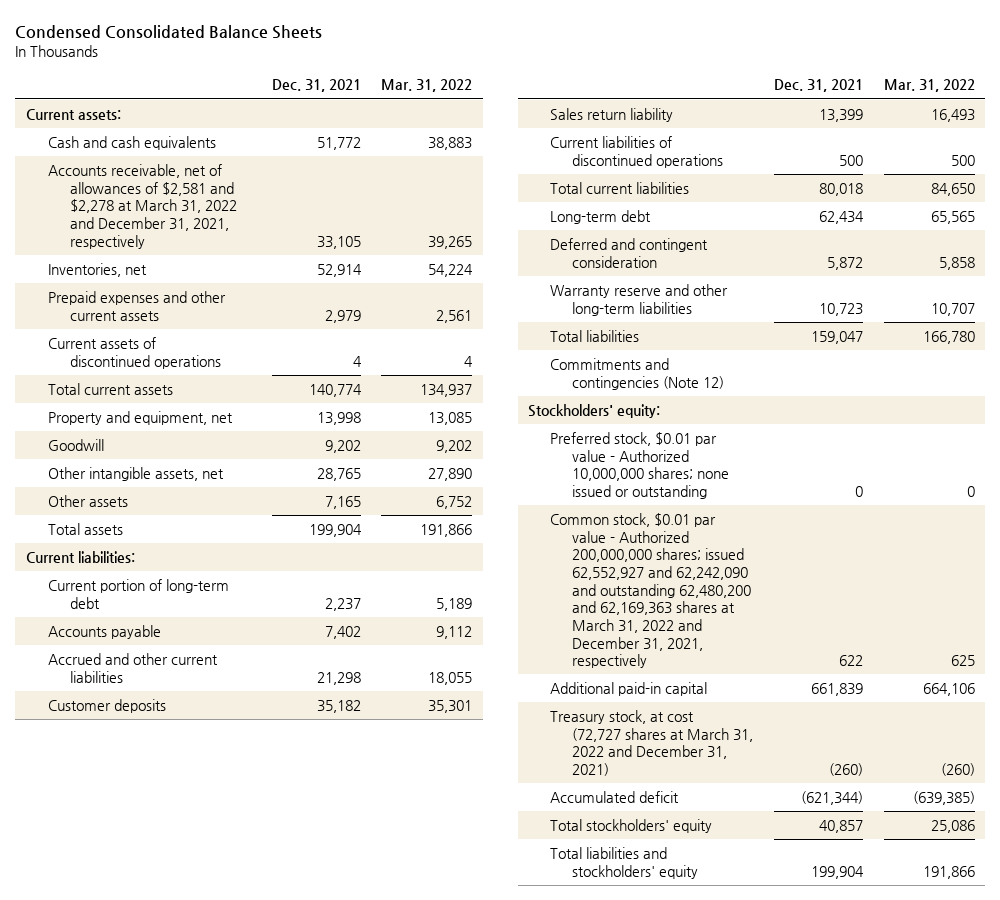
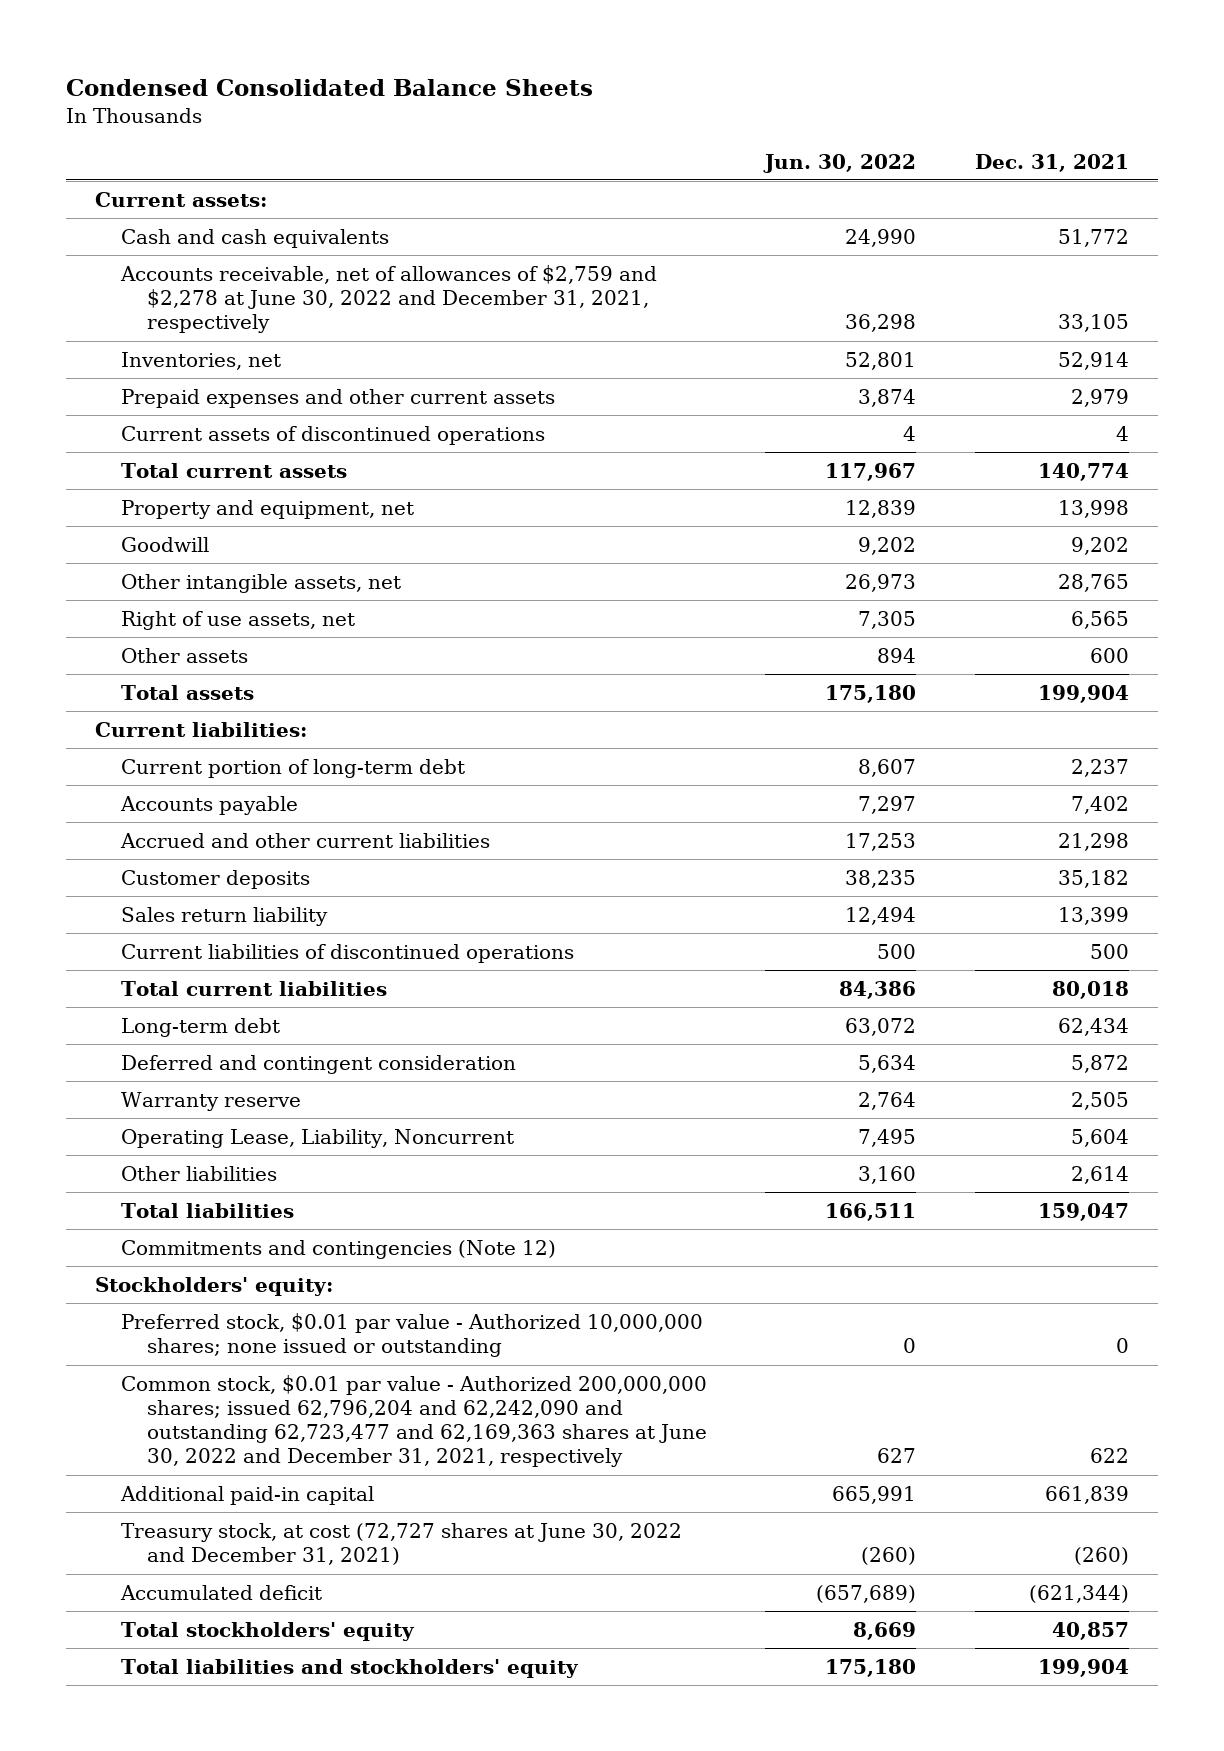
[381,79,473,93] Mar. 31, 2022 -> none
none -> [763,153,917,173] Jun. 30, 2022
[47,164,238,249] Accounts receivable, net of allowances of $2,581 and $2,278 at March 31, 2022 and December 31, 2021, respectively -> [119,264,657,334] Accounts receivable, net of allowances of $2,759 and $2,278 at June 30, 2022 and December 31, 2021, respectively
none -> [120,610,355,630] Right of use assets, net
[324,496,361,510] 7,165 -> [1090,647,1130,663] 600
[550,284,729,316] Warranty reserve and other long-term liabilities -> [120,1091,301,1111] Warranty reserve
[819,302,864,316] 10,723 -> [1071,1091,1130,1110] 2,505
none -> [120,1128,514,1148] Operating Lease, Liability, Noncurrent
none -> [120,1165,277,1181] Other liabilities
[550,513,752,669] Common stock, $0.01 par value - Authorized 200,000,000 shares; issued 62,552,927 and 62,242,090 and outstanding 62,480,200 and 62,169,363 shares at March 31, 2022 and December 31, 2021, respectively -> [120,1374,707,1468] Common stock, $0.01 par value - Authorized 200,000,000 shares; issued 62,796,204 and 62,242,090 and outstanding 62,723,477 and 62,169,363 shares at June 30, 2022 and December 31, 2021, respectively
[550,710,754,777] Treasury stock, at cost (72,727 shares at March 31, 2022 and December 31, 2021) -> [120,1522,682,1566] Treasury stock, at cost (72,727 shares at June 30, 2022 and December 31, 2021)

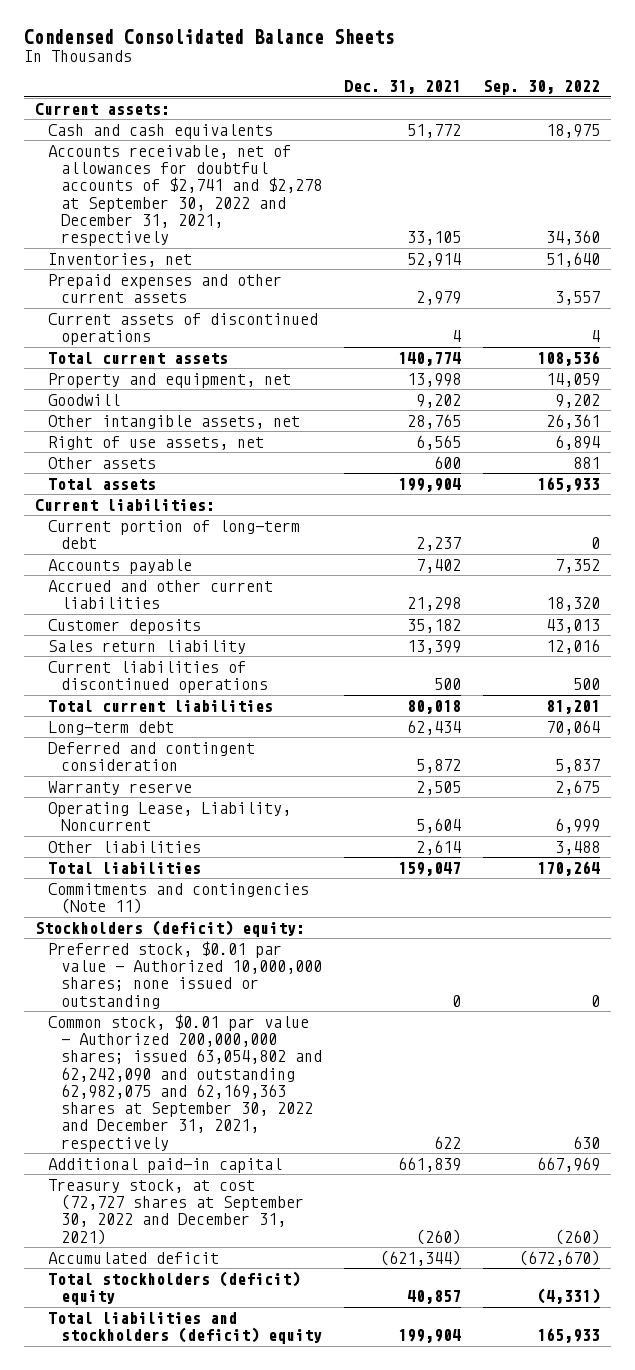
[763,153,917,173] Jun. 30, 2022 -> none
none -> [483,80,601,96] Sep. 30, 2022
[119,264,657,334] Accounts receivable, net of allowances of $2,759 and $2,278 at June 30, 2022 and December 31, 2021, respectively -> [47,144,323,247] Accounts receivable, net of allowances for doubtful accounts of $2,741 and $2,278 at September 30, 2022 and December 31, 2021, respectively
[120,1239,556,1259] Commitments and contingencies (Note 12) -> [47,882,309,915] Commitments and contingencies (Note 11)
[95,1276,334,1296] Stockholders' equity: -> [34,919,305,937] Stockholders (deficit) equity:
[120,1374,707,1468] Common stock, $0.01 par value - Authorized 200,000,000 shares; issued 62,796,204 and 62,242,090 and outstanding 62,723,477 and 62,169,363 shares at June 30, 2022 and December 31, 2021, respectively -> [47,1013,323,1152] Common stock, $0.01 par value - Authorized 200,000,000 shares; issued 63,054,802 and 62,242,090 and outstanding 62,982,075 and 62,169,363 shares at September 30, 2022 and December 31, 2021, respectively
[120,1522,682,1566] Treasury stock, at cost (72,727 shares at June 30, 2022 and December 31, 2021) -> [47,1178,305,1245] Treasury stock, at cost (72,727 shares at September 30, 2022 and December 31, 2021)
[120,1621,415,1641] Total stockholders' equity -> [47,1270,300,1306] Total stockholders (deficit) equity
[120,1658,579,1678] Total liabilities and stockholders' equity -> [47,1311,323,1345] Total liabilities and stockholders (deficit) equity

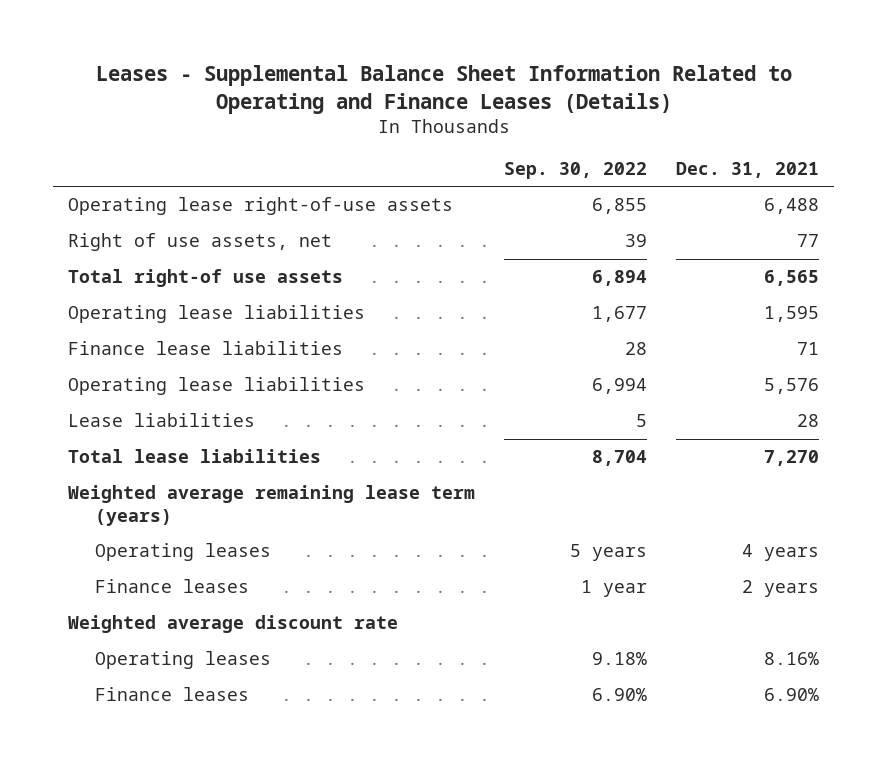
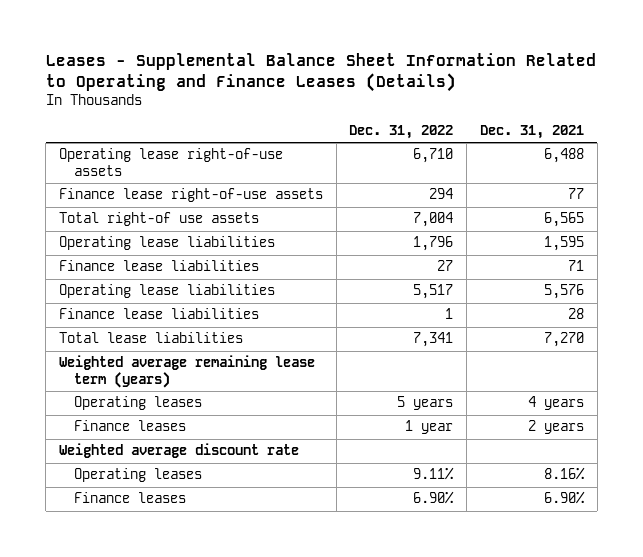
[504,161,648,179] Sep. 30, 2022 -> none
none -> [349,125,454,140] Dec. 31, 2022
[67,233,332,252] Right of use assets, net -> [58,188,323,203] Finance lease right-of-use assets
[67,413,255,428] Lease liabilities -> [58,308,259,320] Finance lease liabilities

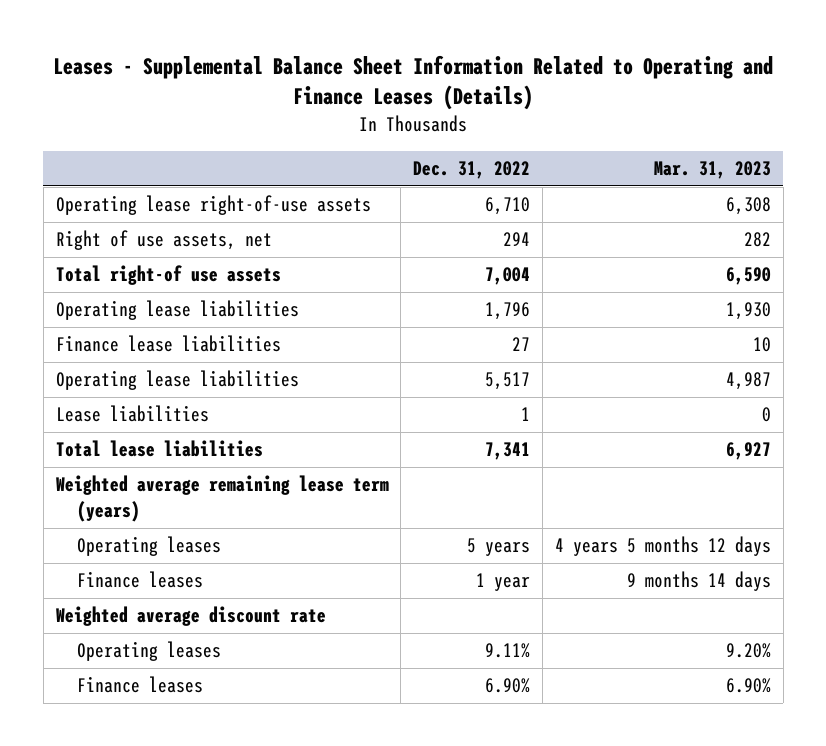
[479,125,584,140] Dec. 31, 2021 -> none
none -> [653,161,771,180] Mar. 31, 2023
[58,188,323,203] Finance lease right-of-use assets -> [55,230,272,251] Right of use assets, net
[58,308,259,320] Finance lease liabilities -> [55,405,209,423] Lease liabilities

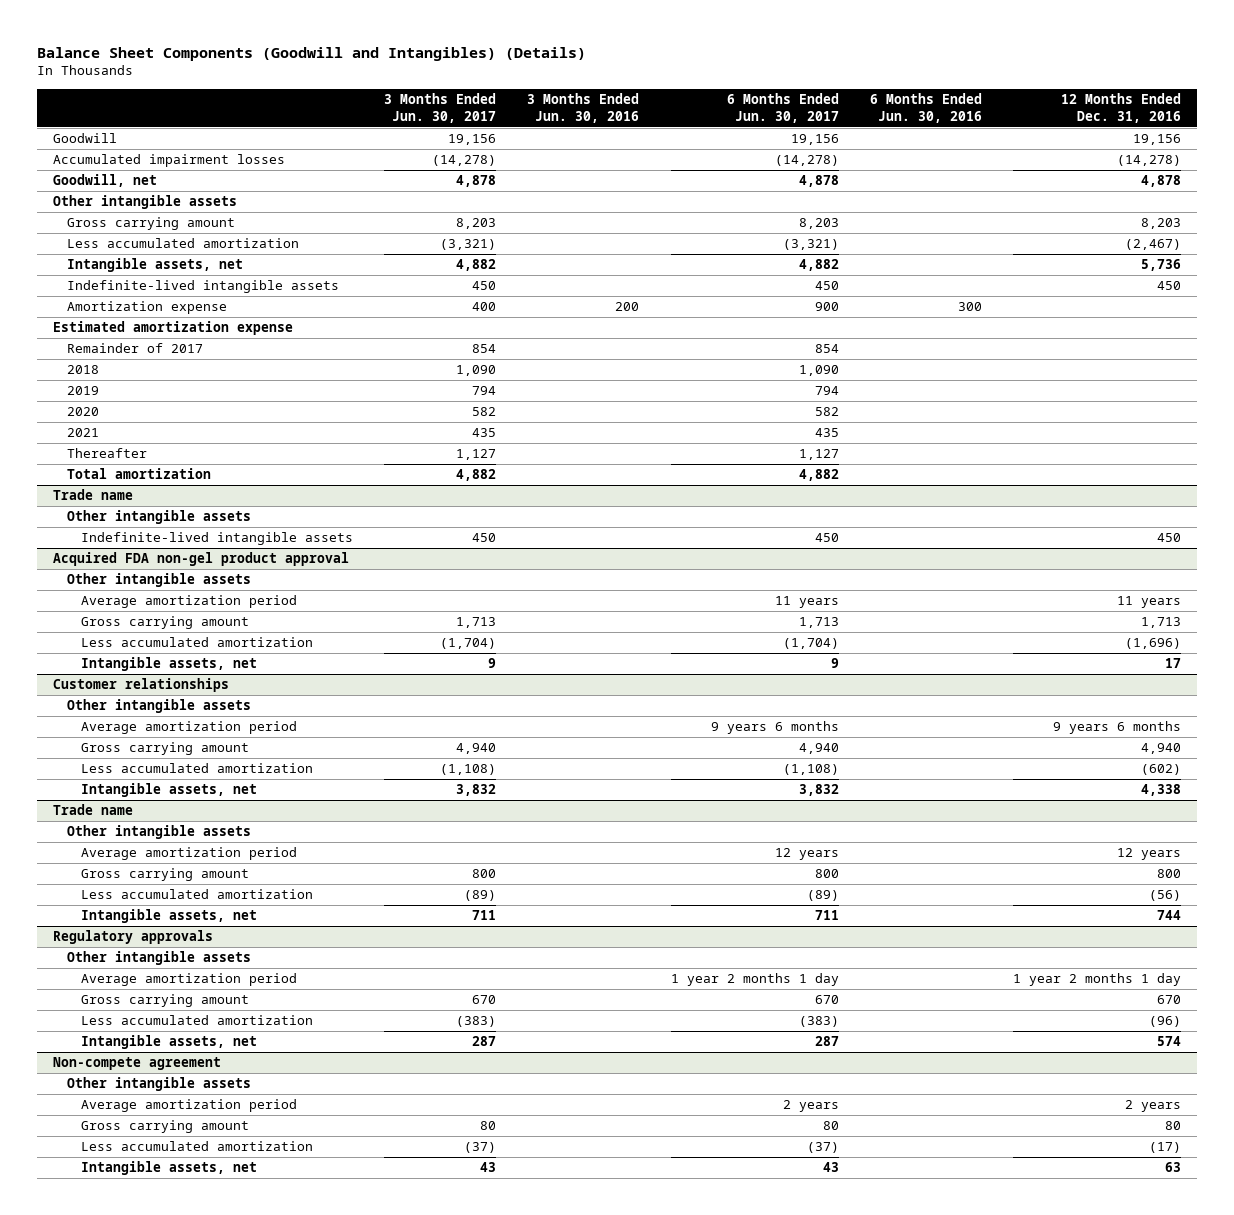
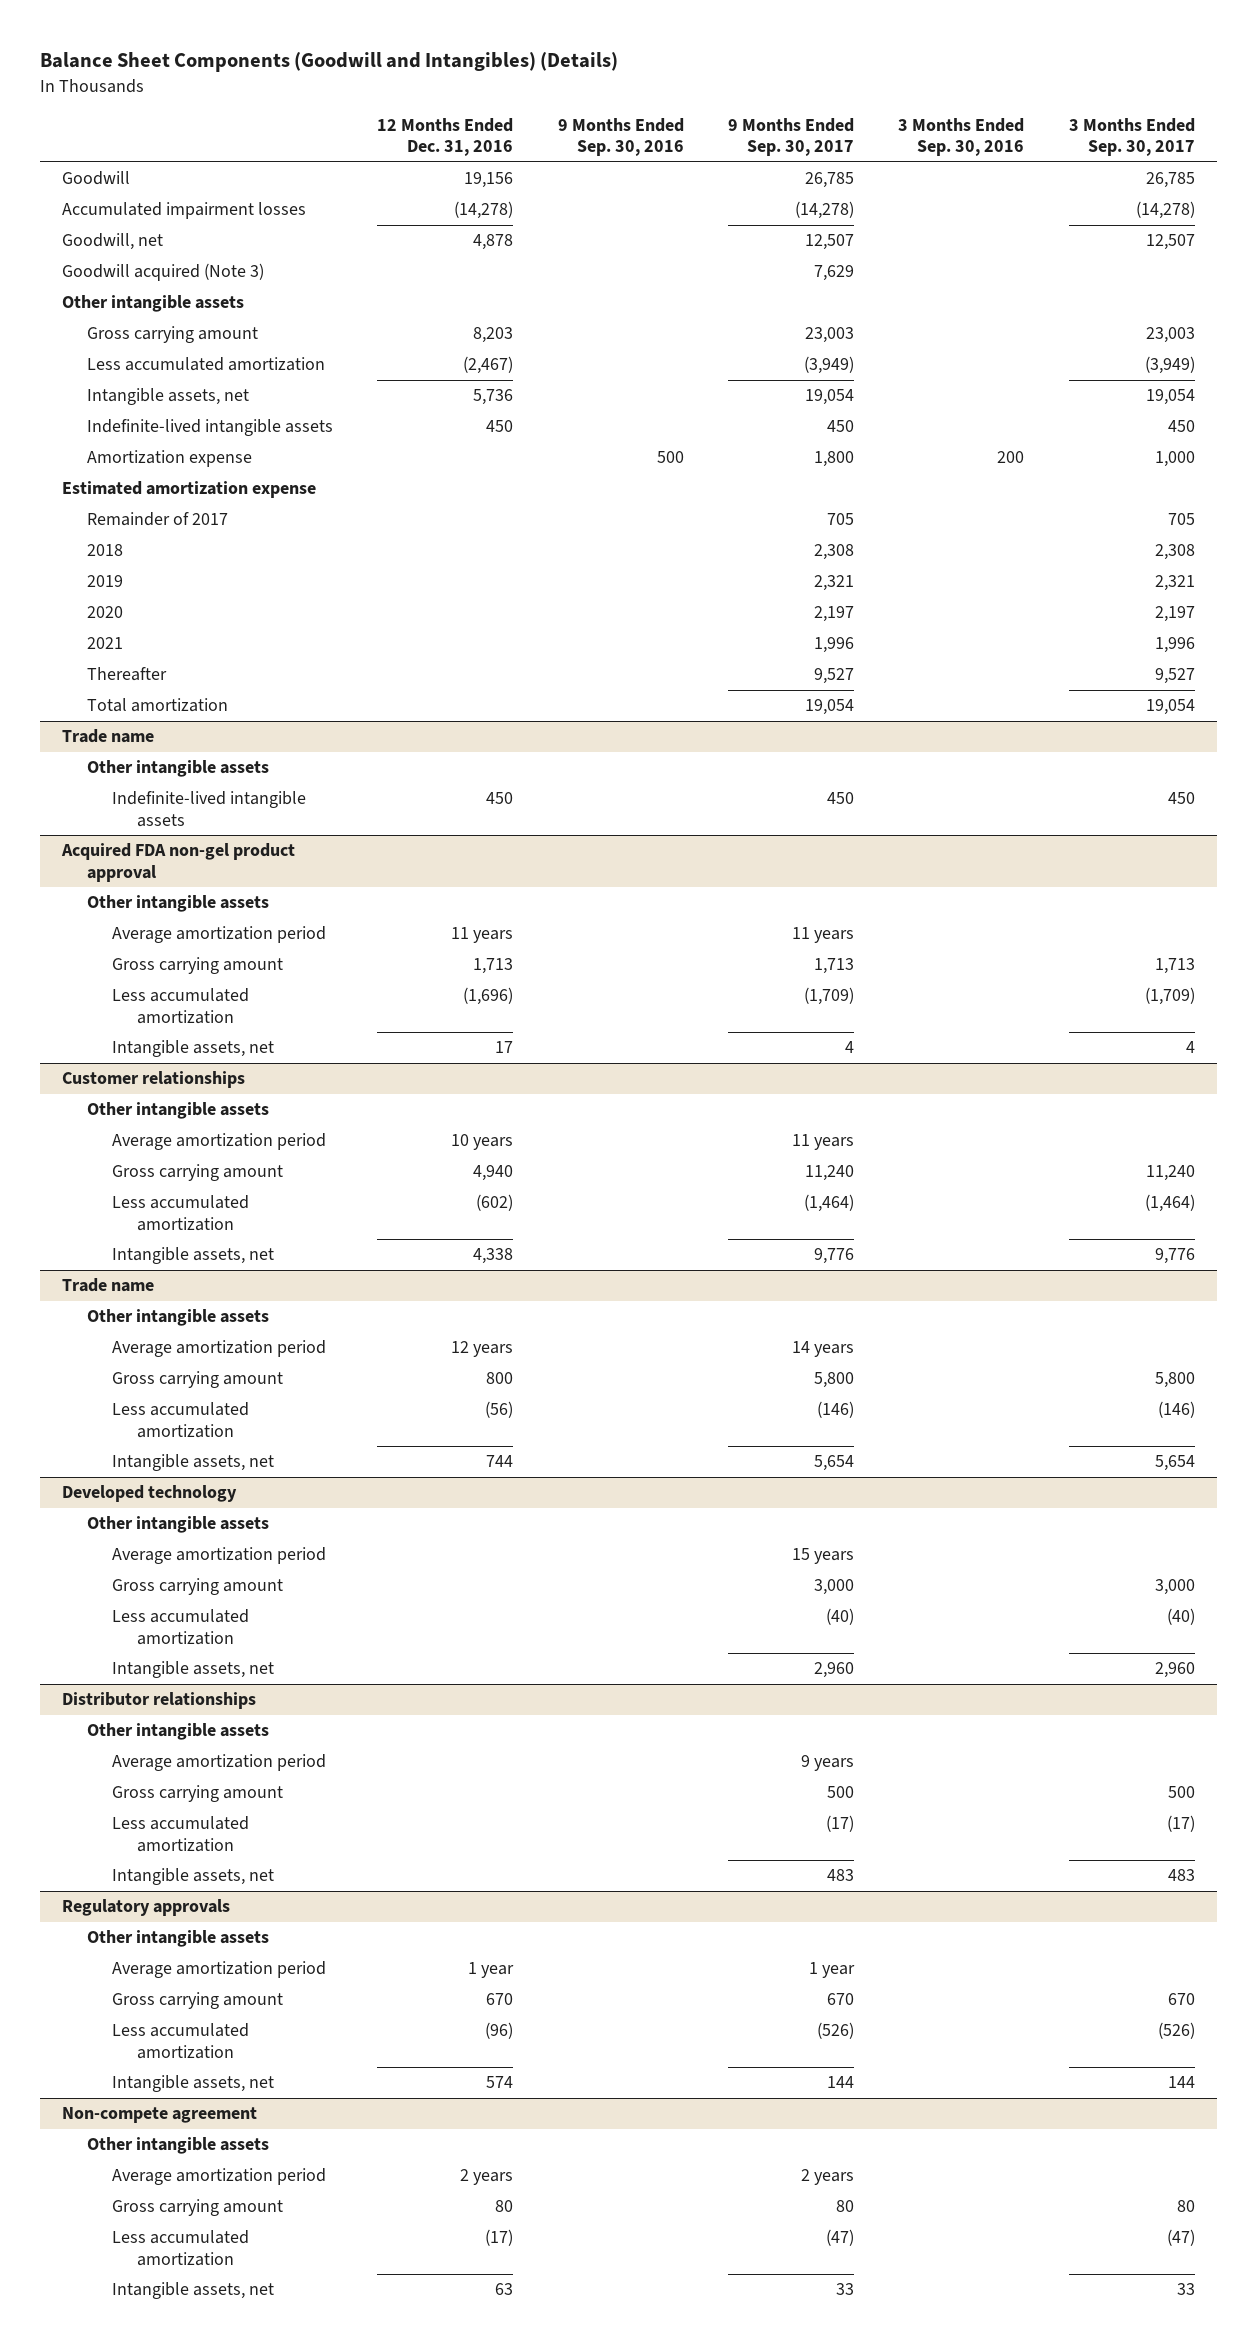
[384,92,497,123] 3 Months Ended Jun. 30, 2017 -> none
[527,92,640,123] 3 Months Ended Jun. 30, 2016 -> none
[726,92,839,123] 6 Months Ended Jun. 30, 2017 -> none
[870,92,983,123] 6 Months Ended Jun. 30, 2016 -> none
none -> [557,117,684,157] 9 Months Ended Sep. 30, 2016
none -> [727,117,854,157] 9 Months Ended Sep. 30, 2017
none -> [898,117,1025,157] 3 Months Ended Sep. 30, 2016
none -> [1068,117,1195,157] 3 Months Ended Sep. 30, 2017
none -> [61,263,264,282] Goodwill acquired (Note 3)
[1053,721,1182,735] 9 years 6 months -> [451,1134,514,1151] 10 years
none -> [61,1485,237,1503] Developed technology
none -> [86,1516,269,1534] Other intangible assets
none -> [111,1547,326,1565] Average amortization period
none -> [111,1578,283,1596] Gross carrying amount
none -> [111,1609,249,1645] Less accumulated amortization
none -> [111,1661,274,1679] Intangible assets, net
none -> [61,1692,256,1710] Distributor relationships
none -> [86,1723,269,1741] Other intangible assets
none -> [111,1754,326,1772] Average amortization period
none -> [111,1785,283,1803] Gross carrying amount
none -> [111,1816,249,1852] Less accumulated amortization
none -> [111,1868,274,1886] Intangible assets, net
[1013,973,1182,987] 1 year 2 months 1 day -> [468,1962,515,1979] 1 year

